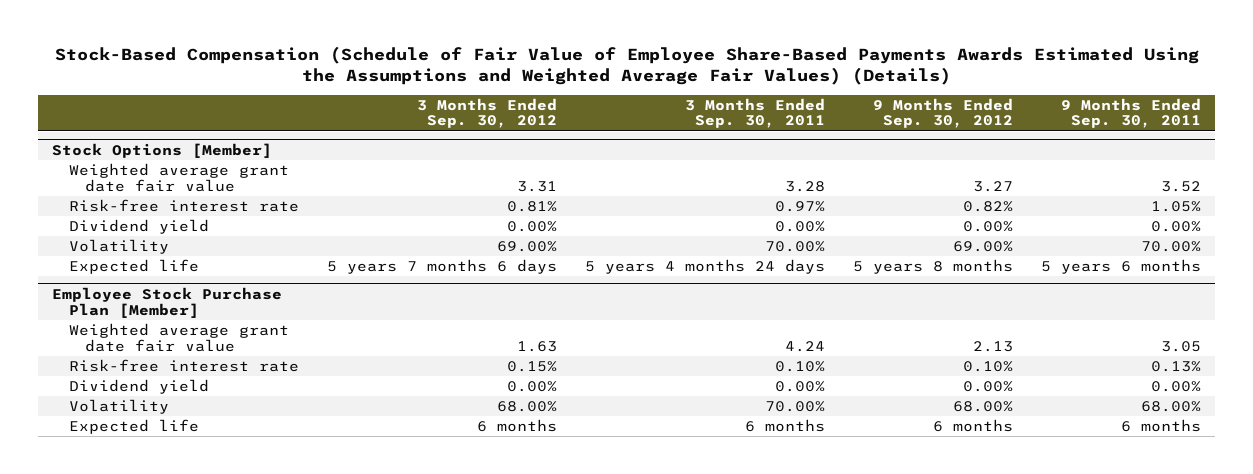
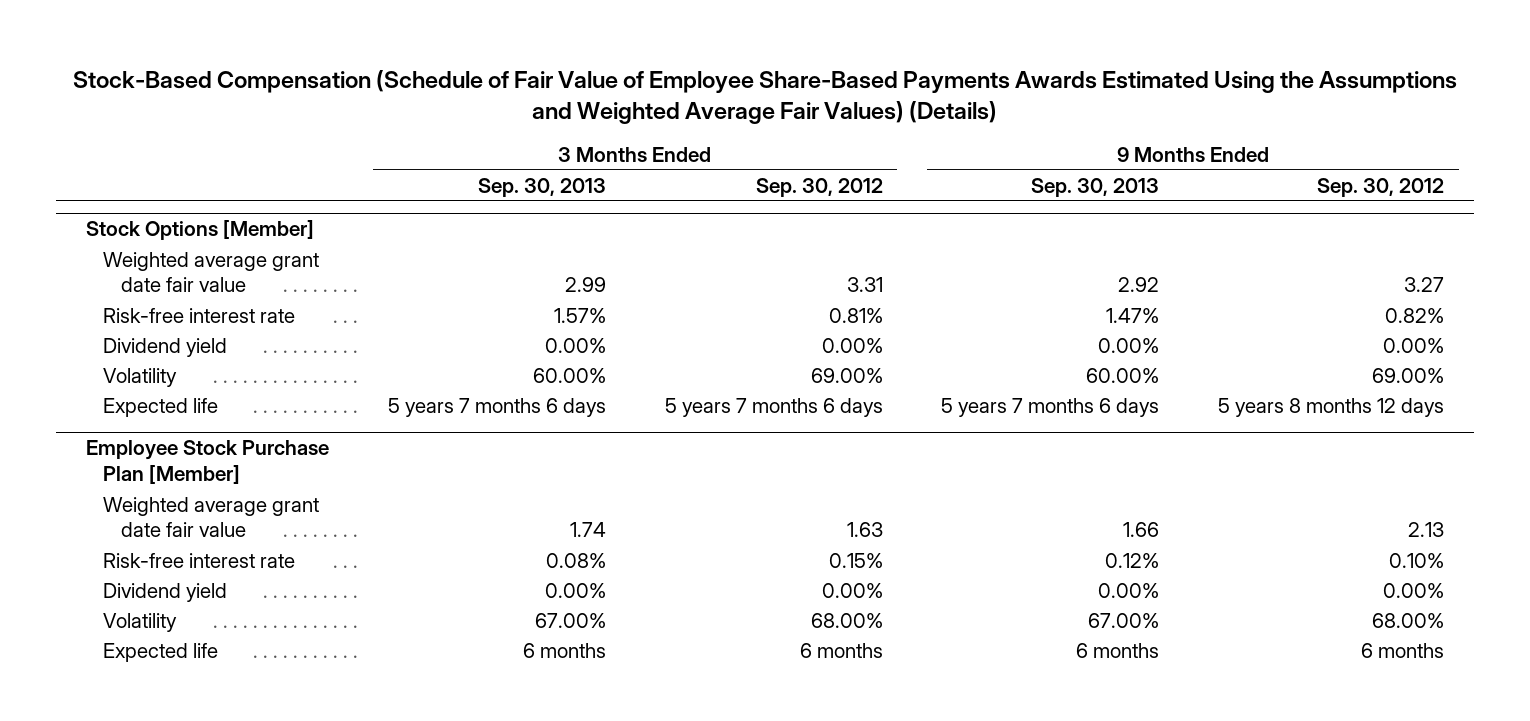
[684,97,825,129] 3 Months Ended Sep. 30, 2011 -> none
[1060,97,1201,129] 9 Months Ended Sep. 30, 2011 -> none
none -> [477,177,606,197] Sep. 30, 2013
none -> [1031,177,1160,197] Sep. 30, 2013
[852,258,1013,274] 5 years 8 months -> [1218,397,1445,417] 5 years 8 months 12 days

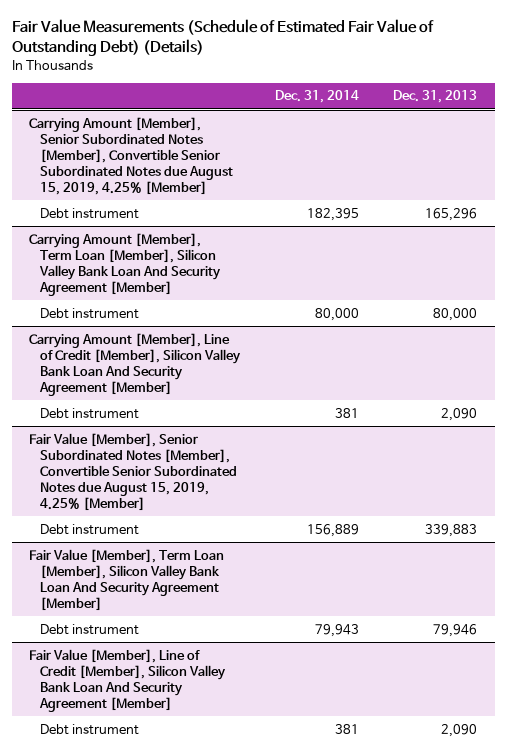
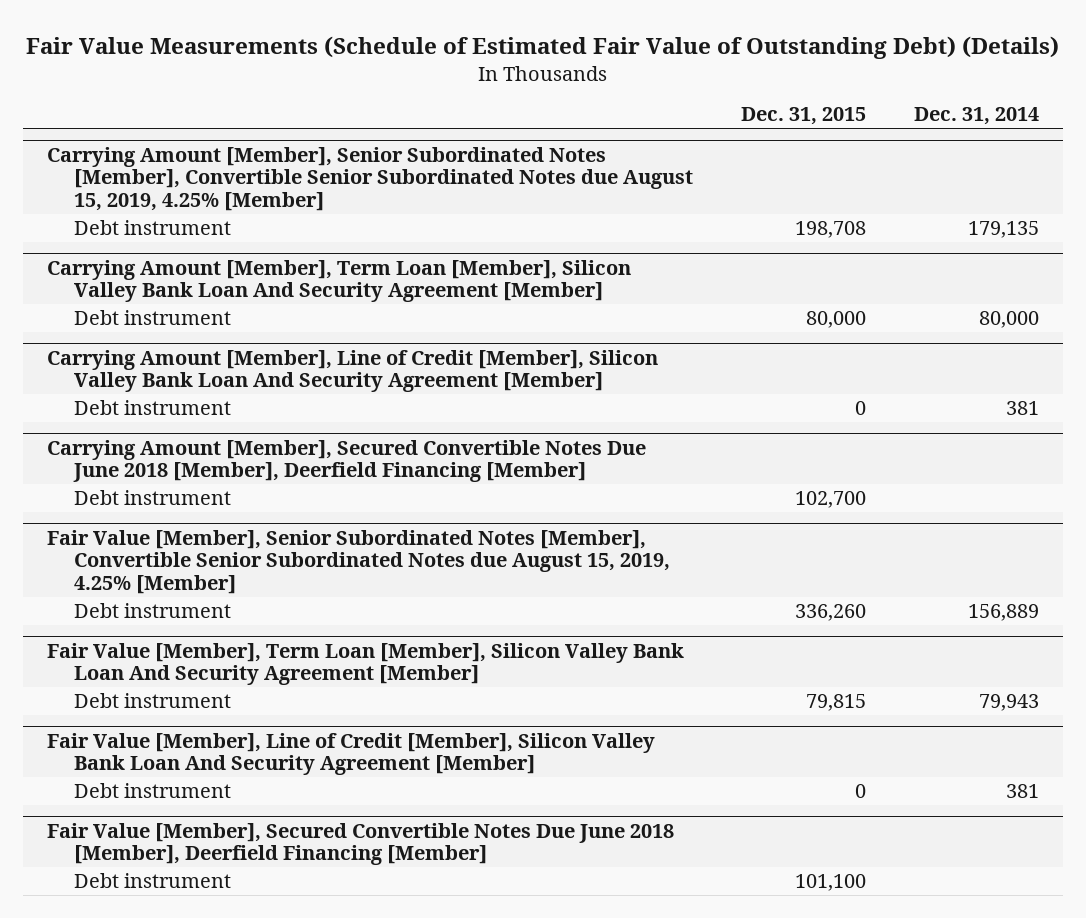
[393,90,478,104] Dec. 31, 2013 -> none
none -> [740,107,866,126] Dec. 31, 2015
[306,207,359,221] 182,395 -> [967,221,1039,239] 179,135
none -> [47,439,647,483] Carrying Amount [Member], Secured Convertible Notes Due June 2018 [Member], Deerfield Financing [Member]
none -> [74,490,232,506] Debt instrument
none -> [47,822,675,866] Fair Value [Member], Secured Convertible Notes Due June 2018 [Member], Deerfield Financing [Member]
none -> [74,873,232,889] Debt instrument

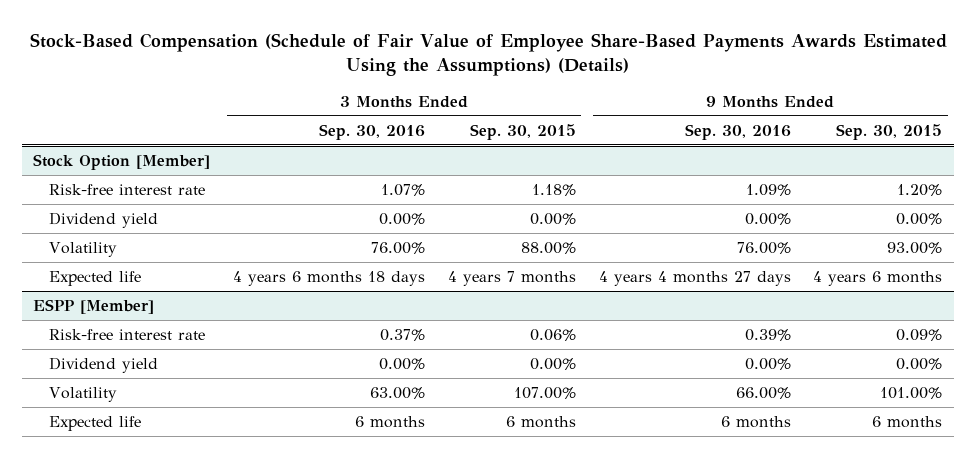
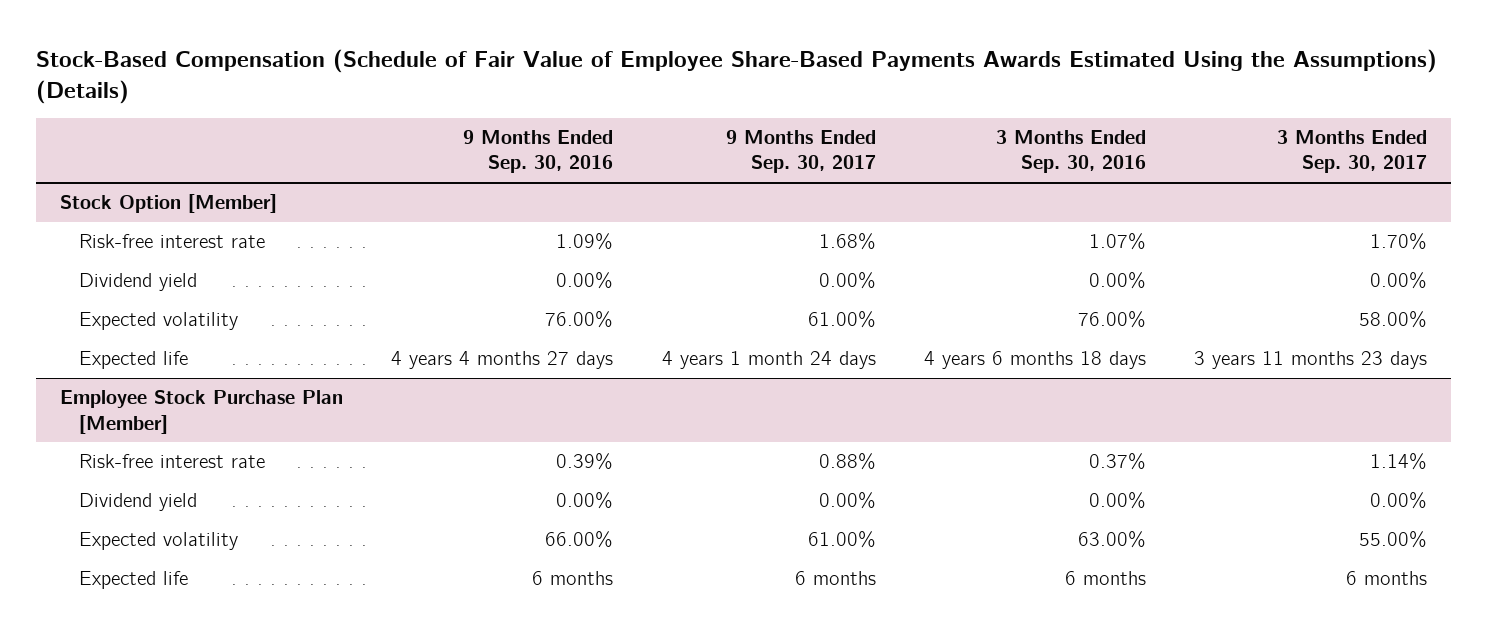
[469,123,576,140] Sep. 30, 2015 -> none
[836,123,943,140] Sep. 30, 2015 -> none
none -> [725,130,876,174] 9 Months Ended Sep. 30, 2017
none -> [1276,130,1427,174] 3 Months Ended Sep. 30, 2017
[49,241,118,257] Volatility -> [79,312,239,331] Expected volatility
[33,298,155,314] ESPP [Member] -> [60,390,344,434] Employee Stock Purchase Plan [Member]
[49,386,118,402] Volatility -> [79,532,239,551] Expected volatility

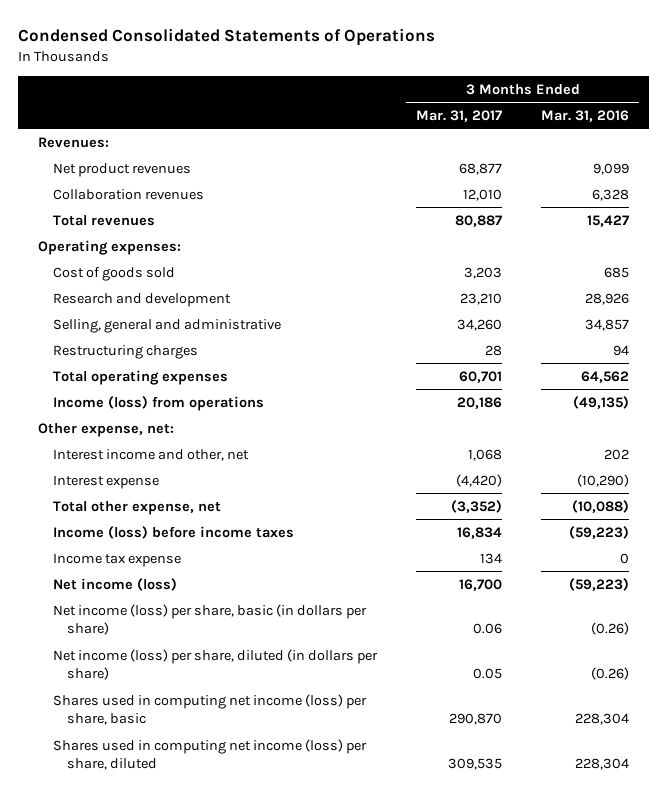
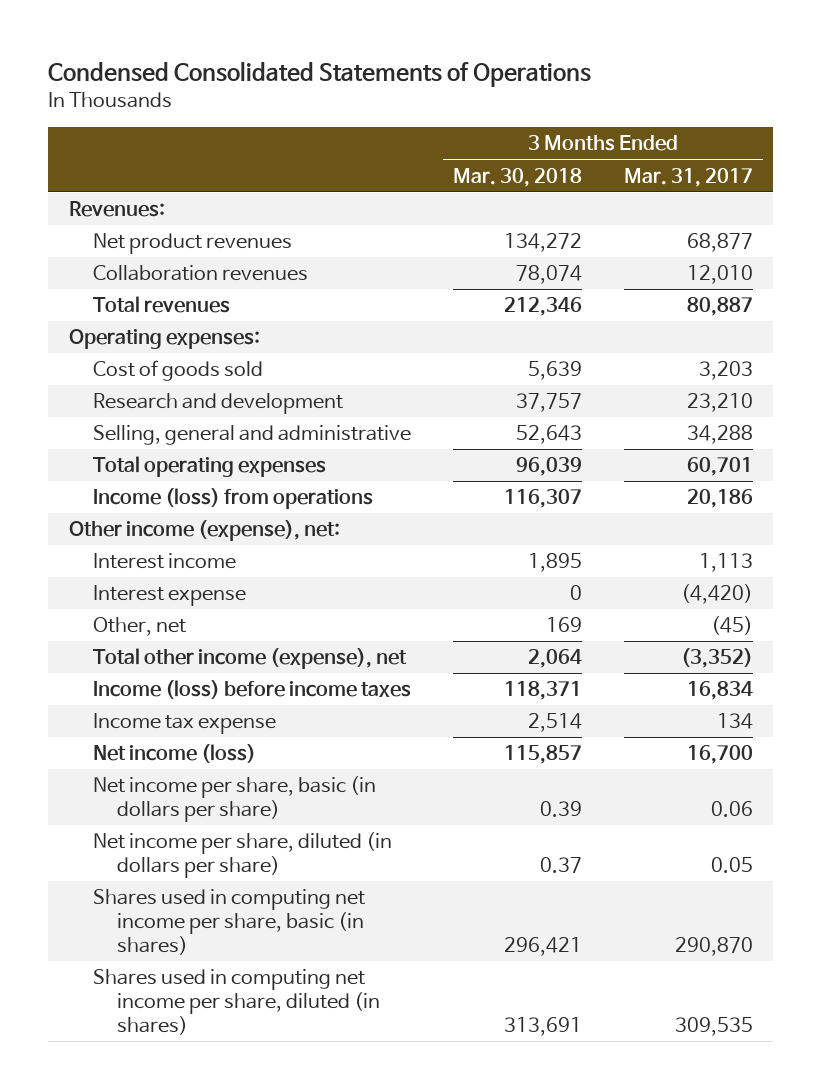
[541,109,630,122] Mar. 31, 2016 -> none
none -> [452,167,582,187] Mar. 30, 2018
[52,344,198,359] Restructuring charges -> none
[457,318,503,331] 34,260 -> [686,425,753,445] 34,288
[52,448,249,461] Interest income and other, net -> none
[38,422,175,437] Other expense, net: -> [69,520,341,542] Other income (expense), net:
none -> [93,553,237,570] Interest income
none -> [93,617,187,637] Other, net
[52,500,221,515] Total other expense, net -> [93,648,408,670] Total other income (expense), net
[52,603,367,636] Net income (loss) per share, basic (in dollars per share) -> [93,776,377,823] Net income per share, basic (in dollars per share)
[52,648,378,681] Net income (loss) per share, diluted (in dollars per share) -> [93,832,393,879] Net income per share, diluted (in dollars per share)
[52,693,367,726] Shares used in computing net income (loss) per share, basic -> [93,889,366,955] Shares used in computing net income per share, basic (in shares)
[52,738,367,771] Shares used in computing net income (loss) per share, diluted -> [93,969,381,1035] Shares used in computing net income per share, diluted (in shares)

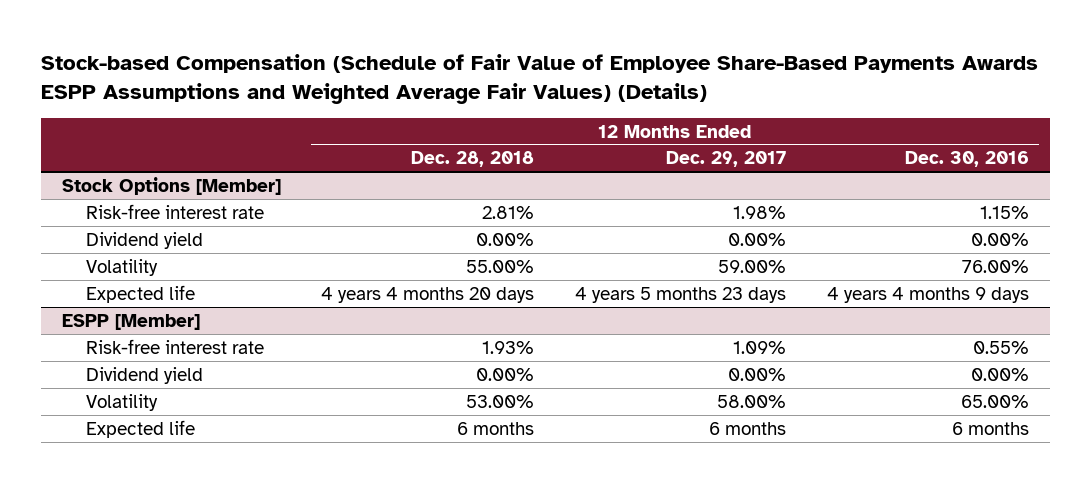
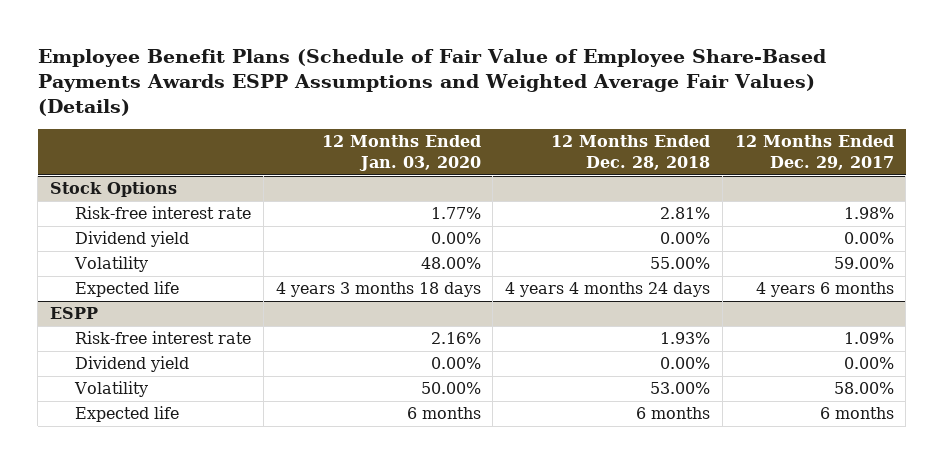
[41,54,1039,105] Stock-based Compensation (Schedule of Fair Value of Employee Share-Based Payments Awards ESPP Assumptions and Weighted Average Fair Values) (Details) -> [37,48,826,116] Employee Benefit Plans (Schedule of Fair Value of Employee Share-Based Payments Awards ESPP Assumptions and Weighted Average Fair Values) (Details)
[905,151,1030,168] Dec. 30, 2016 -> none
none -> [321,135,481,171] 12 Months Ended Jan. 03, 2020
[61,176,281,195] Stock Options [Member] -> [50,182,178,198] Stock Options
[321,286,535,303] 4 years 4 months 20 days -> [505,282,711,298] 4 years 4 months 24 days
[575,286,787,303] 4 years 5 months 23 days -> [755,282,894,298] 4 years 6 months
[61,313,200,330] ESPP [Member] -> [50,307,99,320] ESPP

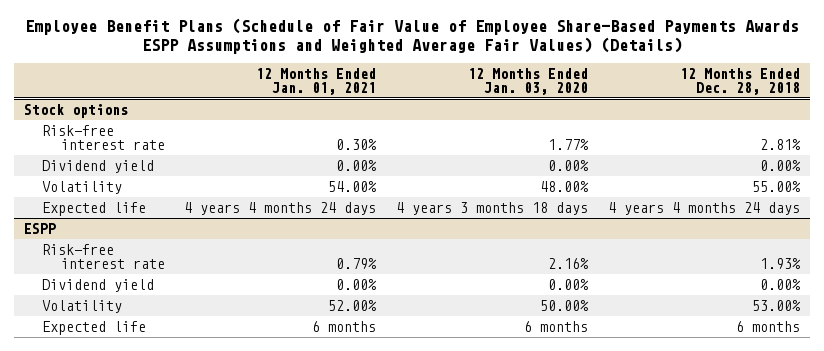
[734,135,894,170] 12 Months Ended Dec. 29, 2017 -> none
none -> [256,67,377,95] 12 Months Ended Jan. 01, 2021
[50,182,178,198] Stock Options -> [23,104,128,119] Stock options

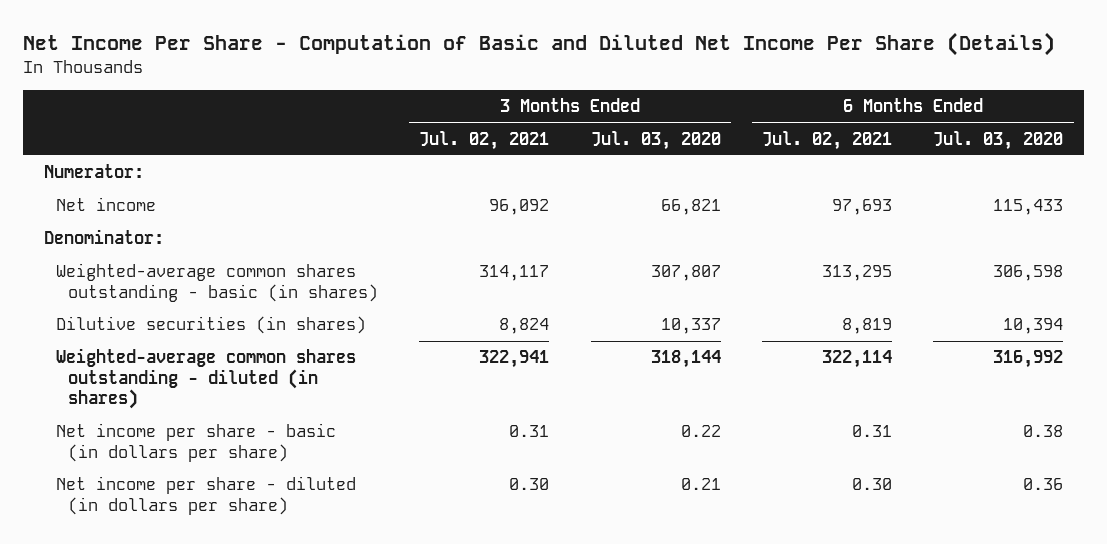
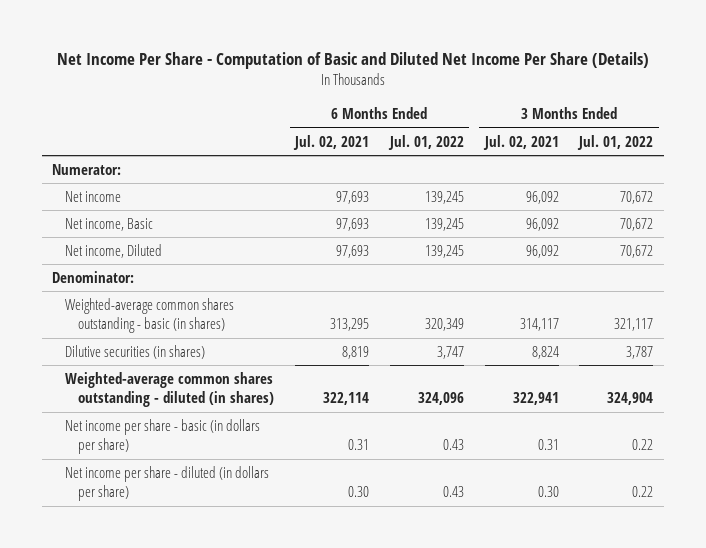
[590,130,721,150] Jul. 03, 2020 -> none
[933,130,1064,150] Jul. 03, 2020 -> none
none -> [387,134,464,150] Jul. 01, 2022
none -> [577,134,654,150] Jul. 01, 2022
none -> [65,217,154,231] Net income, Basic
none -> [65,243,163,258] Net income, Diluted

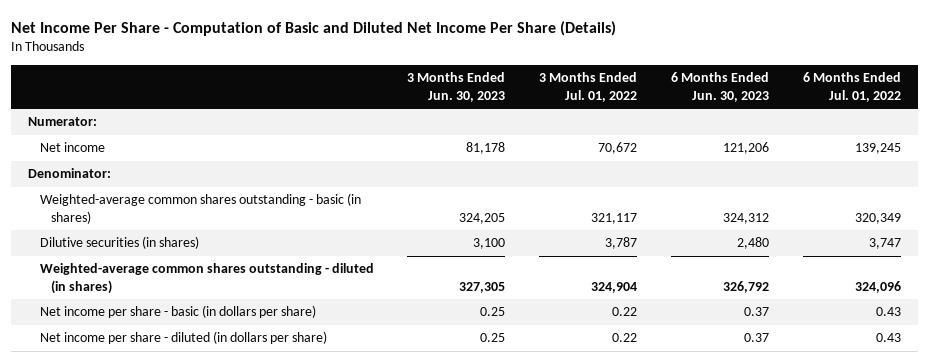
[292,134,369,150] Jul. 02, 2021 -> none
[482,134,559,150] Jul. 02, 2021 -> none
none -> [407,72,506,103] 3 Months Ended Jun. 30, 2023
none -> [671,72,770,103] 6 Months Ended Jun. 30, 2023
[65,217,154,231] Net income, Basic -> none
[65,243,163,258] Net income, Diluted -> none

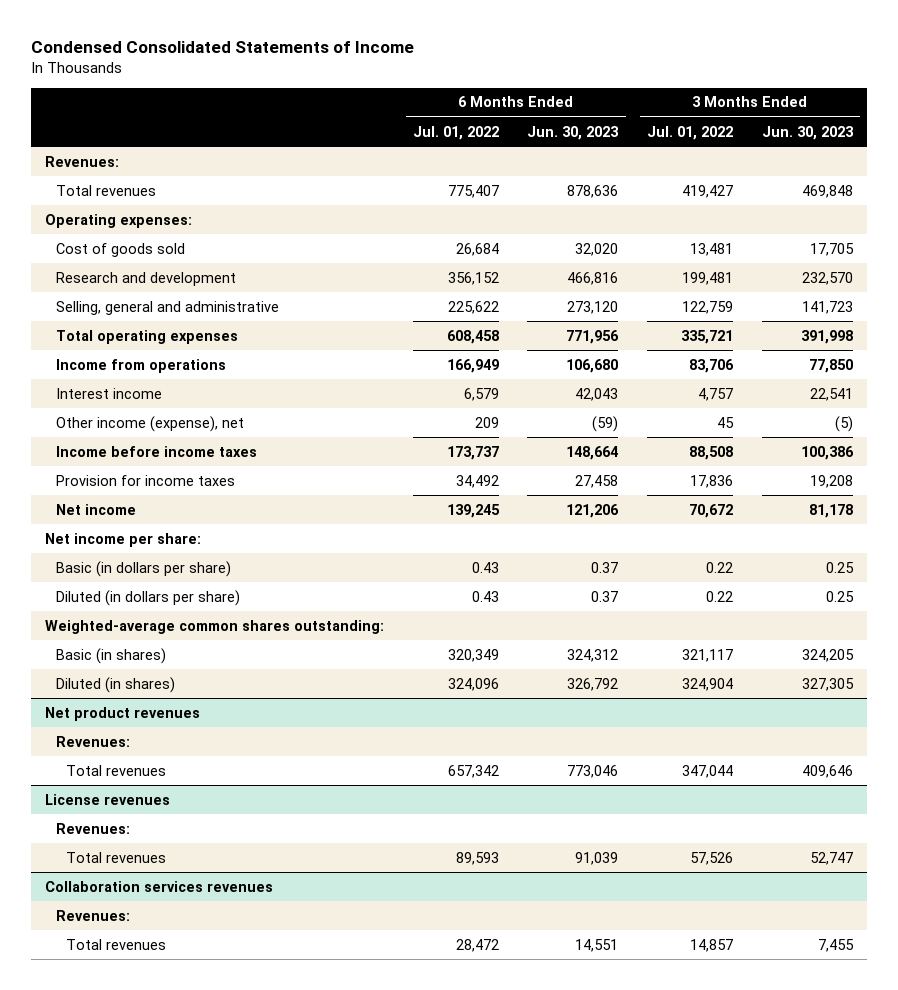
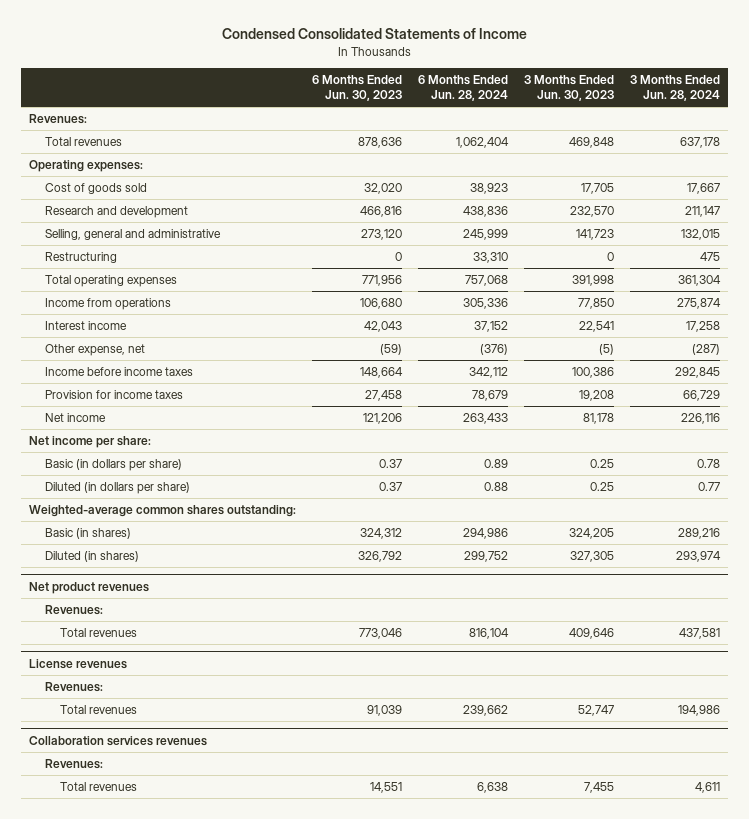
[412,125,499,140] Jul. 01, 2022 -> none
[647,125,734,140] Jul. 01, 2022 -> none
none -> [418,74,509,101] 6 Months Ended Jun. 28, 2024
none -> [630,74,721,101] 3 Months Ended Jun. 28, 2024
none -> [44,251,117,263] Restructuring
[55,415,244,432] Other income (expense), net -> [44,343,145,356] Other expense, net

